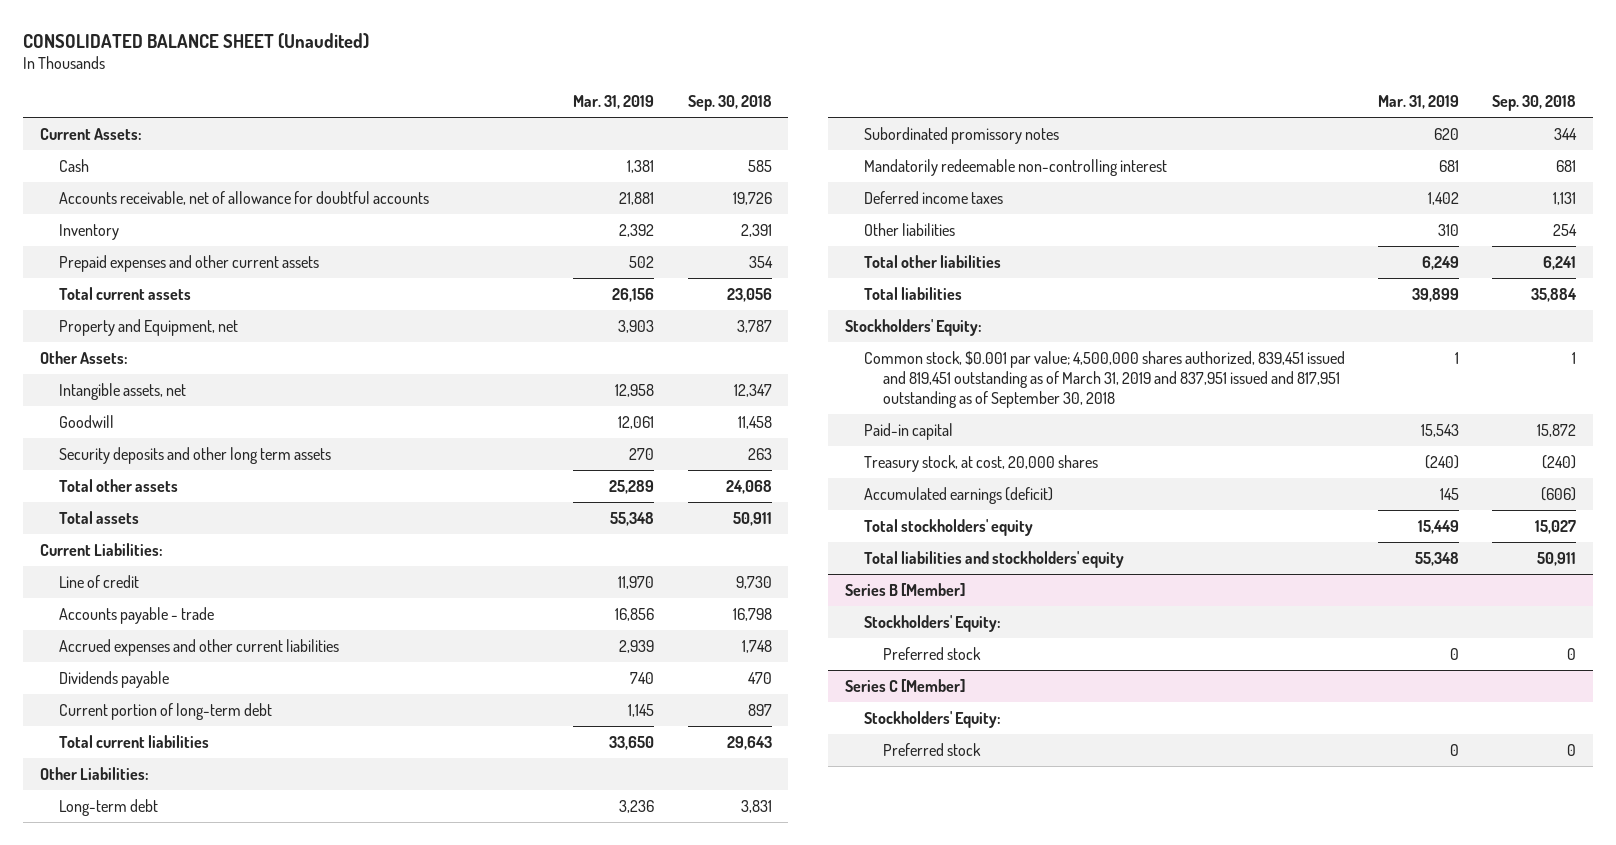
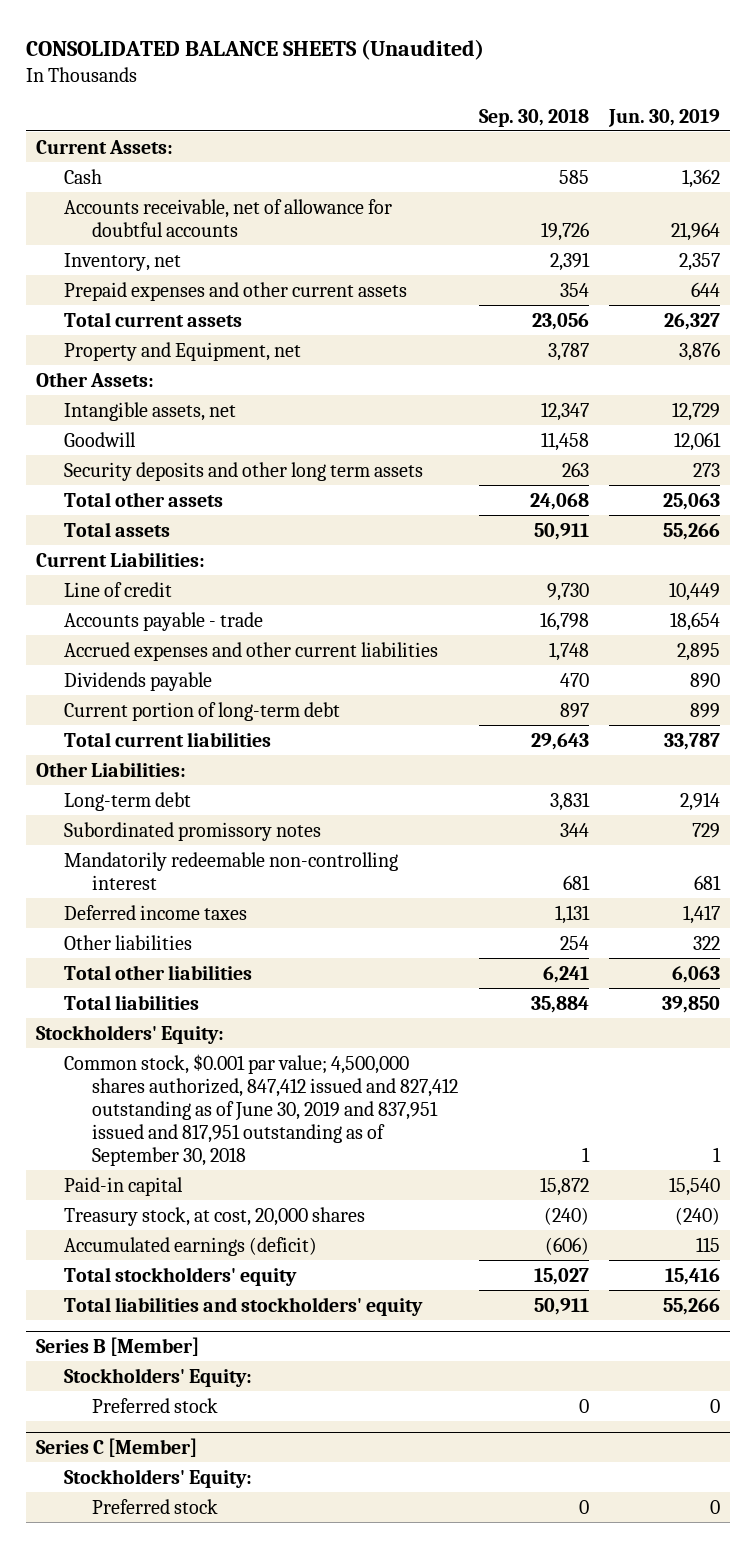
[23,32,370,49] CONSOLIDATED BALANCE SHEET (Unaudited) -> [25,38,484,60] CONSOLIDATED BALANCE SHEETS (Unaudited)
[573,95,655,110] Mar. 31, 2019 -> none
none -> [607,108,720,127] Jun. 30, 2019
[58,223,119,240] Inventory -> [64,252,182,271] Inventory, net
[863,350,1345,408] Common stock, $0.001 par value; 4,500,000 shares authorized, 839,451 issued and 819,451 outstanding as of March 31, 2019 and 837,951 issued and 817,951 outstanding as of September 30, 2018 -> [64,1053,459,1166] Common stock, $0.001 par value; 4,500,000 shares authorized, 847,412 issued and 827,412 outstanding as of June 30, 2019 and 837,951 issued and 817,951 outstanding as of September 30, 2018

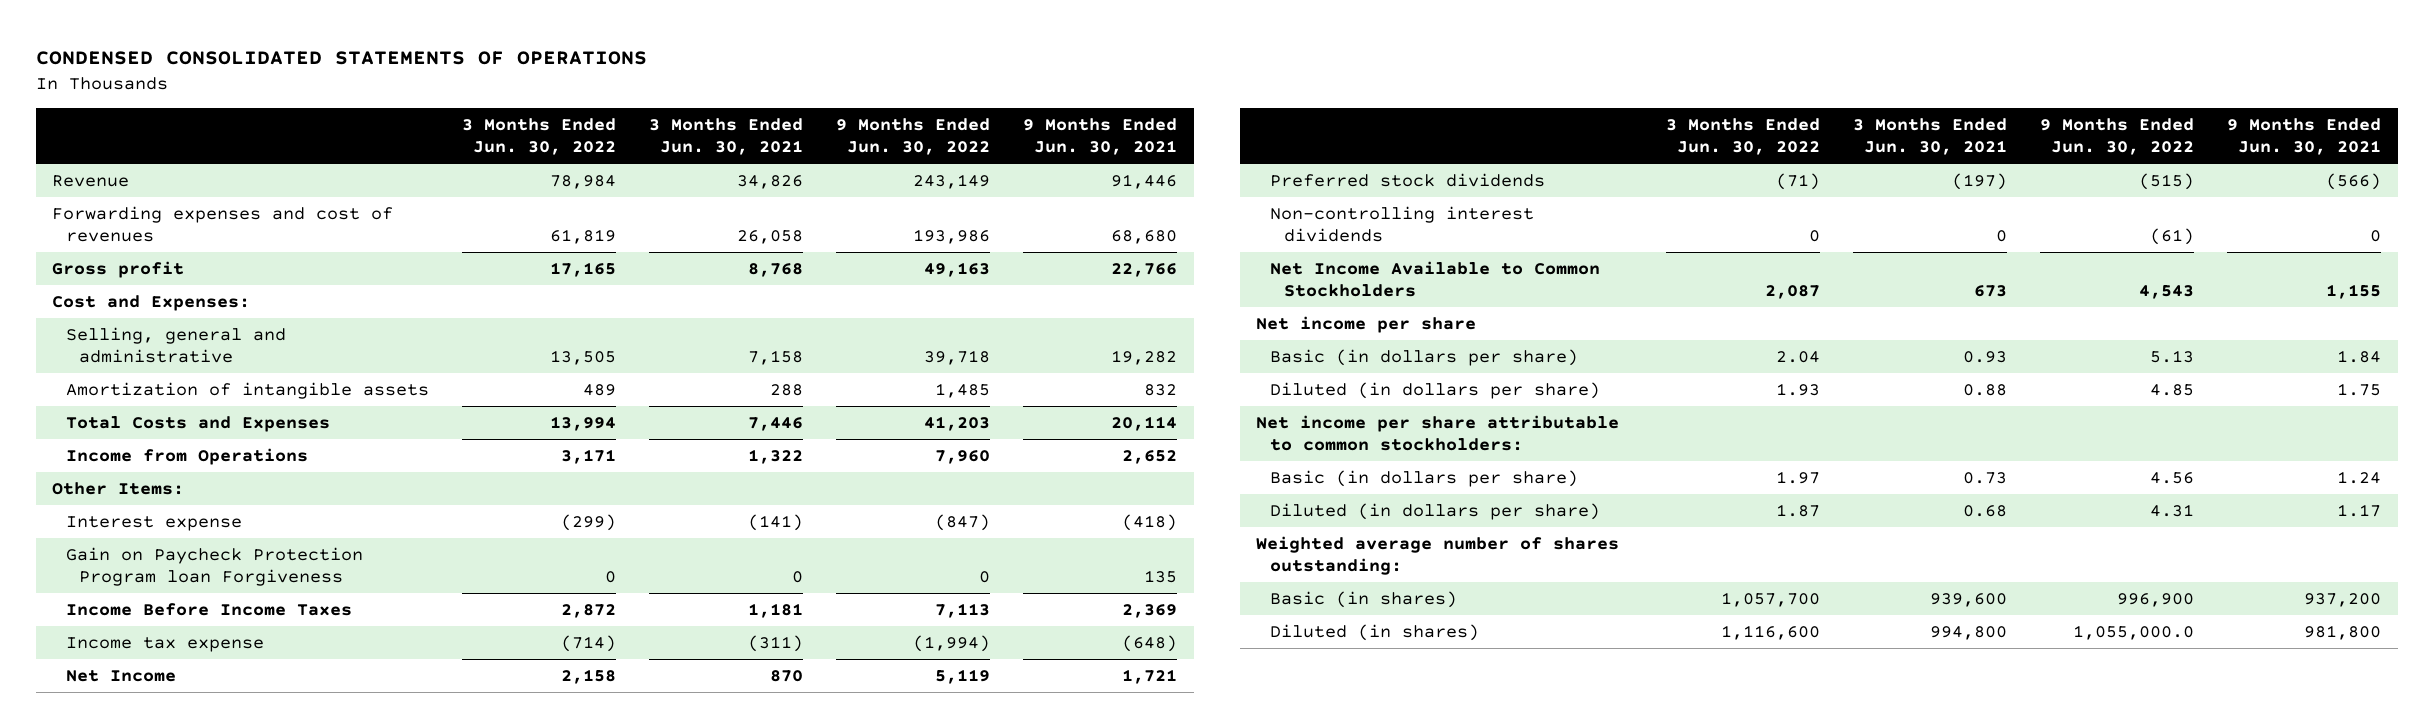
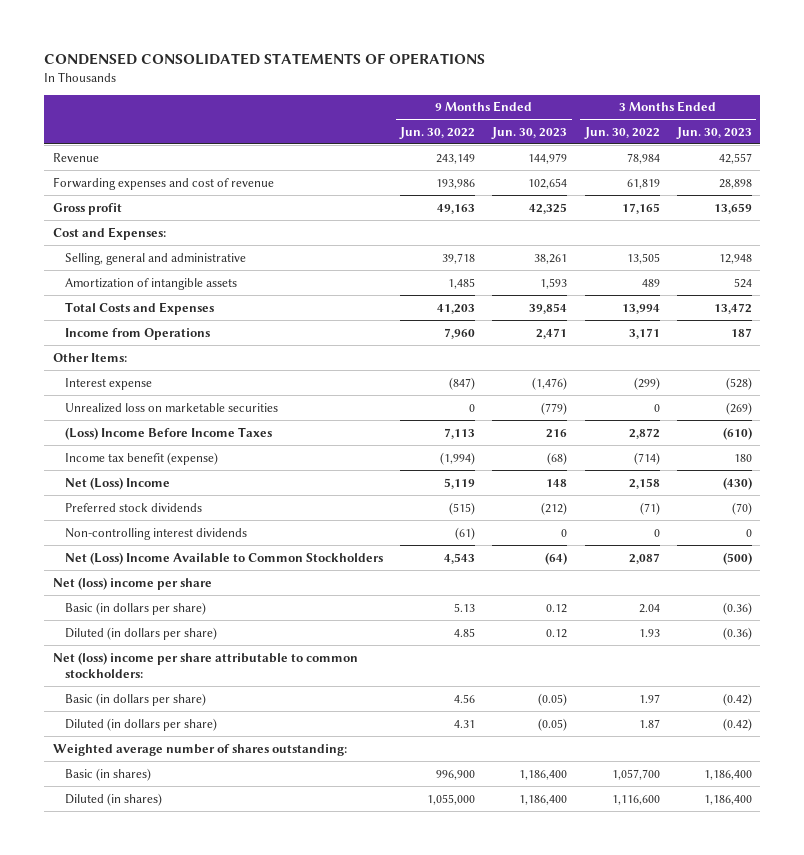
[648,117,803,156] 3 Months Ended Jun. 30, 2021 -> none
[1022,117,1177,156] 9 Months Ended Jun. 30, 2021 -> none
none -> [491,126,568,139] Jun. 30, 2023
none -> [675,126,752,139] Jun. 30, 2023
[52,206,394,243] Forwarding expenses and cost of revenues -> [52,176,274,190] Forwarding expenses and cost of revenue
[65,547,363,587] Gain on Paycheck Protection Program loan Forgiveness -> none
none -> [65,402,279,413] Unrealized loss on marketable securities
[65,603,352,617] Income Before Income Taxes -> [65,426,273,440] (Loss) Income Before Income Taxes
[65,637,264,653] Income tax expense -> [65,451,219,465] Income tax benefit (expense)
[65,670,176,683] Net Income -> [65,476,171,490] Net (Loss) Income
[1269,261,1600,298] Net Income Available to Common Stockholders -> [65,551,384,565] Net (Loss) Income Available to Common Stockholders
[1256,316,1477,334] Net income per share -> [52,576,212,590] Net (loss) income per share
[1256,415,1620,452] Net income per share attributable to common stockholders: -> [52,651,358,678] Net (loss) income per share attributable to common stockholders:
[2073,625,2195,641] 1,055,000.0 -> [427,793,476,805] 1,055,000

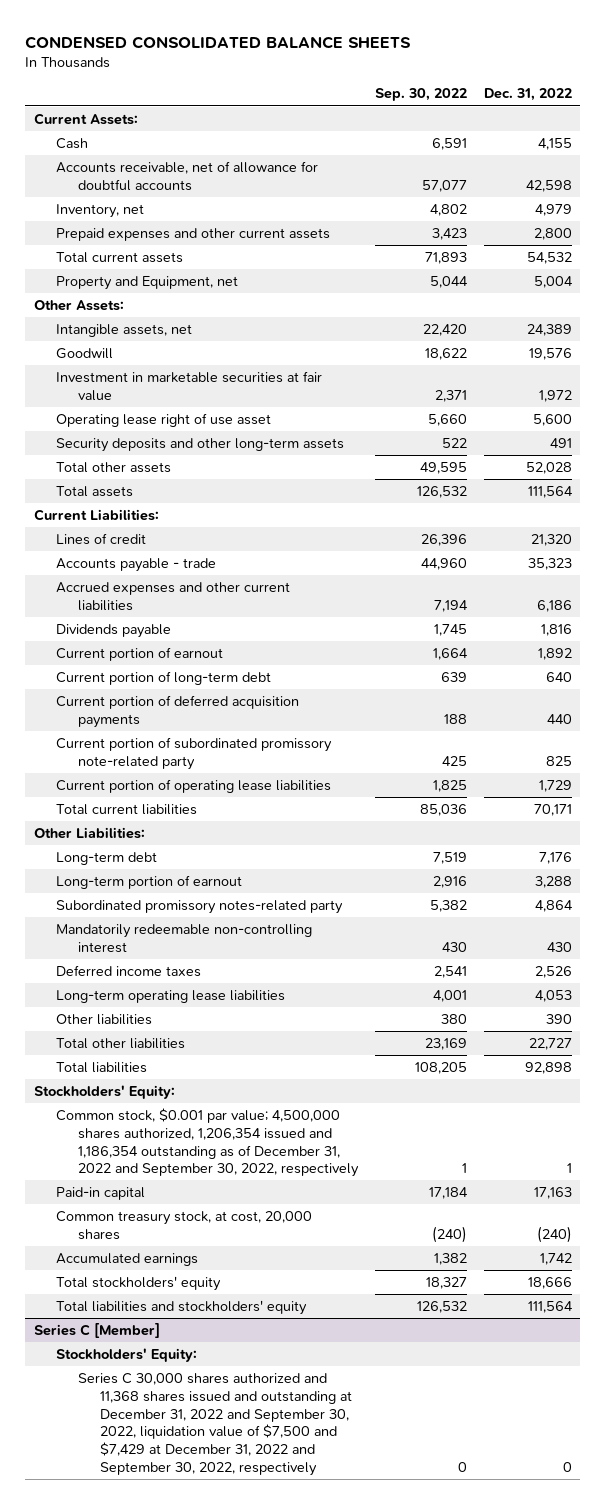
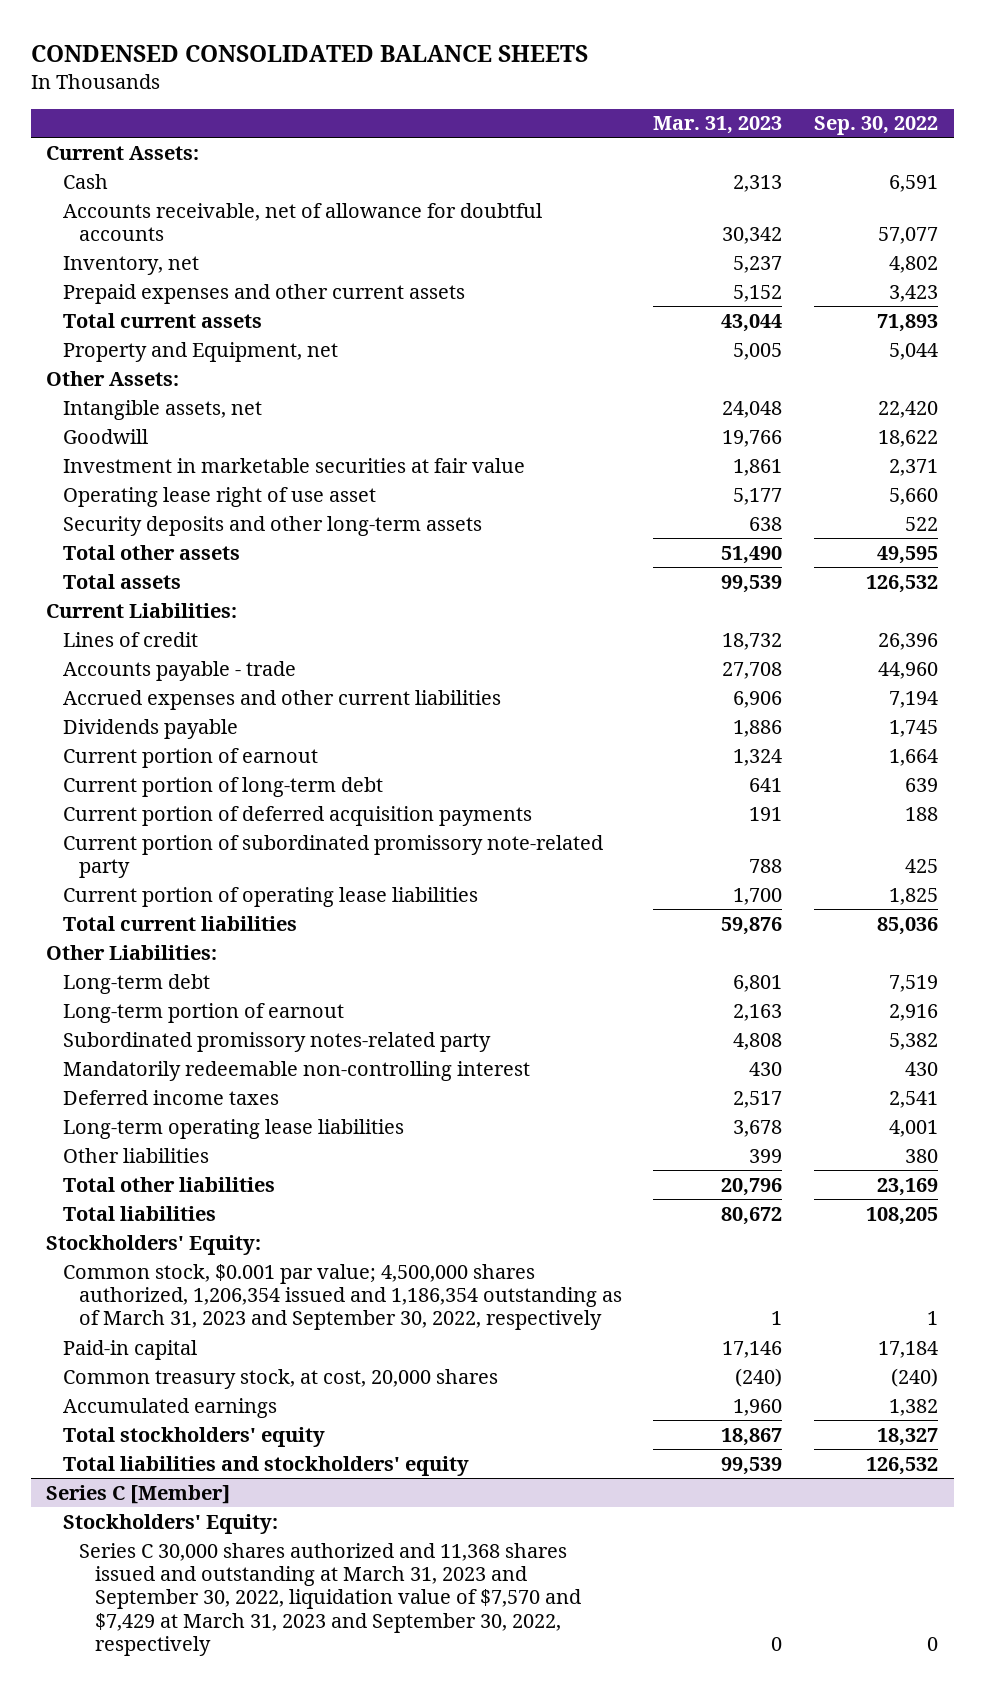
[483,88,572,102] Dec. 31, 2022 -> none
none -> [653,116,783,135] Mar. 31, 2023
[55,1107,359,1178] Common stock, $0.001 par value; 4,500,000 shares authorized, 1,206,354 issued and 1,186,354 outstanding as of December 31, 2022 and September 30, 2022, respectively -> [62,1263,622,1331] Common stock, $0.001 par value; 4,500,000 shares authorized, 1,206,354 issued and 1,186,354 outstanding as of March 31, 2023 and September 30, 2022, respectively
[77,1372,352,1476] Series C 30,000 shares authorized and 11,368 shares issued and outstanding at December 31, 2022 and September 30, 2022, liquidation value of $7,500 and $7,429 at December 31, 2022 and September 30, 2022, respectively -> [78,1542,582,1657] Series C 30,000 shares authorized and 11,368 shares issued and outstanding at March 31, 2023 and September 30, 2022, liquidation value of $7,570 and $7,429 at March 31, 2023 and September 30, 2022, respectively

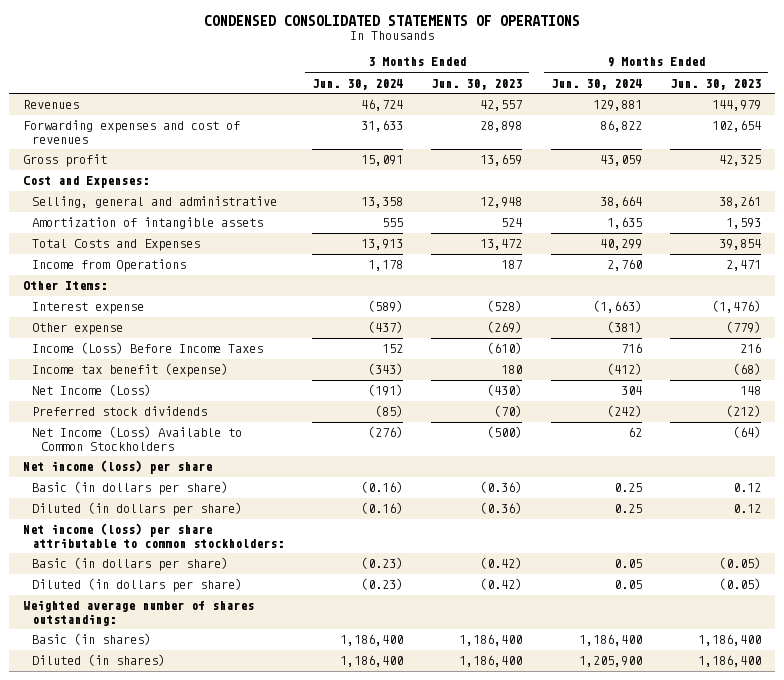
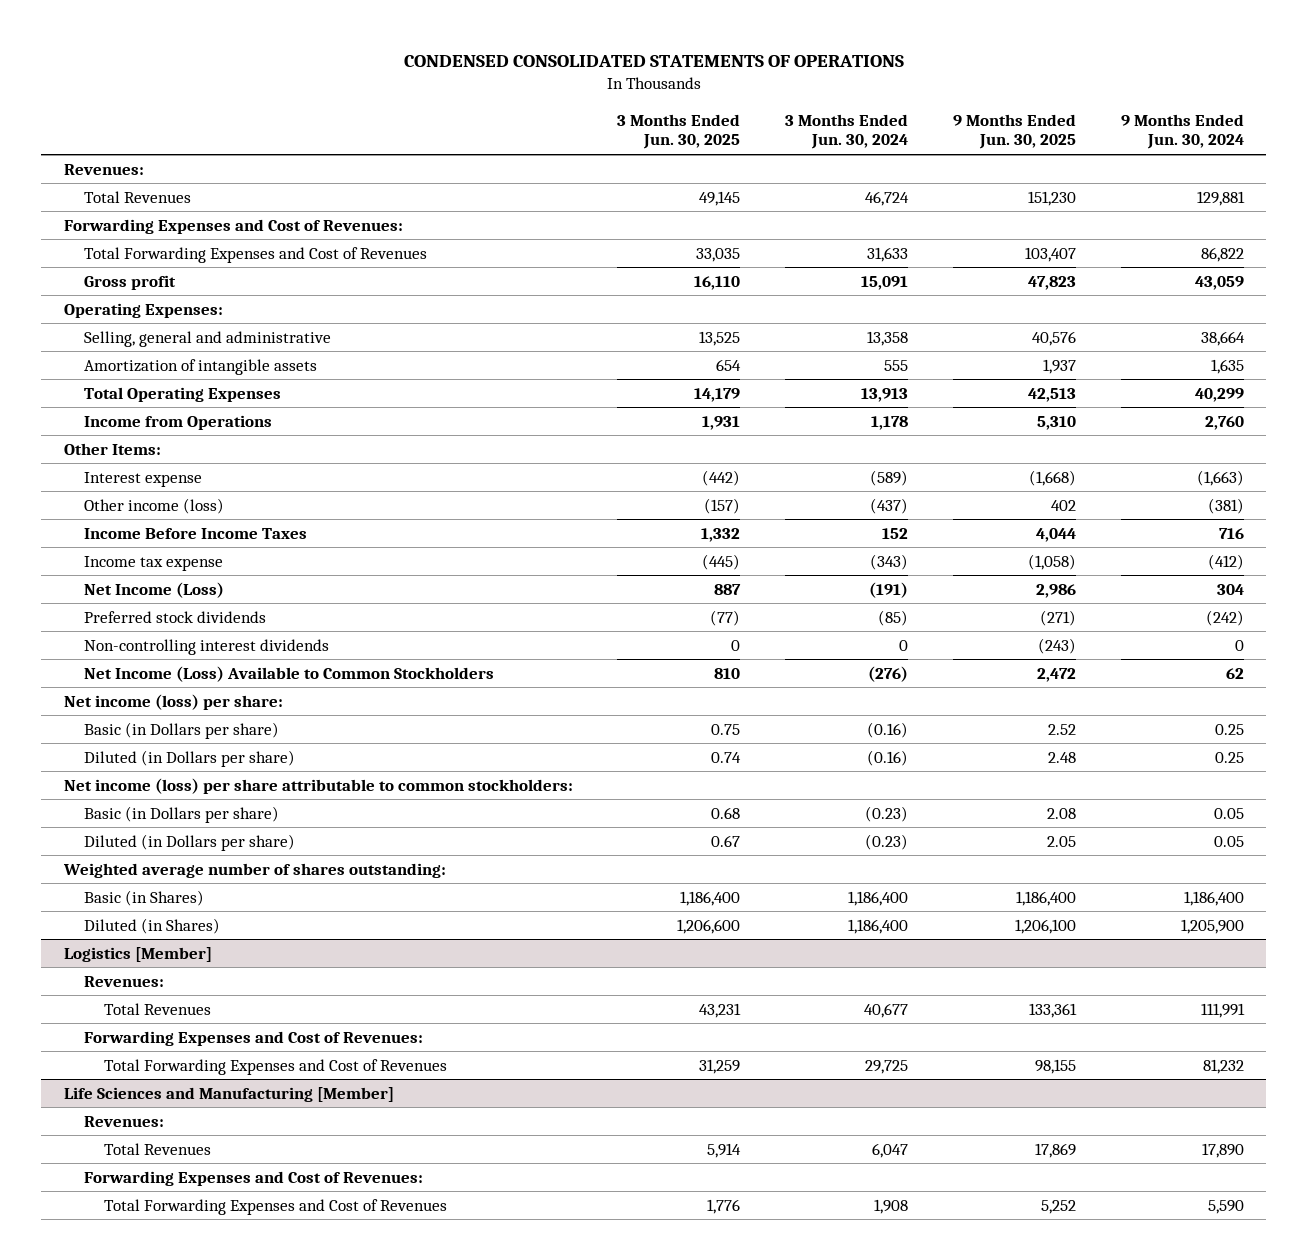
[431,78,523,90] Jun. 30, 2023 -> none
[669,78,761,90] Jun. 30, 2023 -> none
none -> [617,113,741,150] 3 Months Ended Jun. 30, 2025
none -> [952,113,1076,150] 9 Months Ended Jun. 30, 2025
none -> [63,163,144,175] Revenues:
[23,100,80,110] Revenues -> [83,190,191,203] Total Revenues
none -> [63,218,403,234] Forwarding Expenses and Cost of Revenues:
[23,120,241,144] Forwarding expenses and cost of revenues -> [83,246,427,263] Total Forwarding Expenses and Cost of Revenues
[23,176,150,189] Cost and Expenses: -> [63,302,223,318] Operating Expenses:
[32,239,201,252] Total Costs and Expenses -> [83,386,281,402] Total Operating Expenses
[32,323,124,336] Other expense -> [83,497,224,514] Other income (loss)
[32,342,264,355] Income (Loss) Before Income Taxes -> [83,527,307,539] Income Before Income Taxes
[32,363,229,378] Income tax benefit (expense) -> [83,555,223,571] Income tax expense
none -> [83,638,329,655] Non-controlling interest dividends
[23,460,213,475] Net income (loss) per share -> [63,693,283,710] Net income (loss) per share:
[32,481,229,496] Basic (in dollars per share) -> [83,721,279,739] Basic (in Dollars per share)
[32,502,243,517] Diluted (in dollars per share) -> [83,749,295,767] Diluted (in Dollars per share)
[32,557,229,572] Basic (in dollars per share) -> [83,805,279,823] Basic (in Dollars per share)
[32,578,243,593] Diluted (in dollars per share) -> [83,833,295,851] Diluted (in Dollars per share)
[32,633,152,646] Basic (in shares) -> [83,889,204,906] Basic (in Shares)
[32,654,166,667] Diluted (in shares) -> [83,917,220,934] Diluted (in Shares)
none -> [63,946,212,962] Logistics [Member]
none -> [83,975,164,987] Revenues:
none -> [103,1002,211,1015] Total Revenues
none -> [83,1030,423,1046] Forwarding Expenses and Cost of Revenues:
none -> [103,1058,447,1075] Total Forwarding Expenses and Cost of Revenues
none -> [63,1086,394,1102] Life Sciences and Manufacturing [Member]
none -> [83,1115,164,1127] Revenues:
none -> [103,1142,211,1155] Total Revenues
none -> [83,1170,423,1186] Forwarding Expenses and Cost of Revenues:
none -> [103,1198,447,1215] Total Forwarding Expenses and Cost of Revenues

